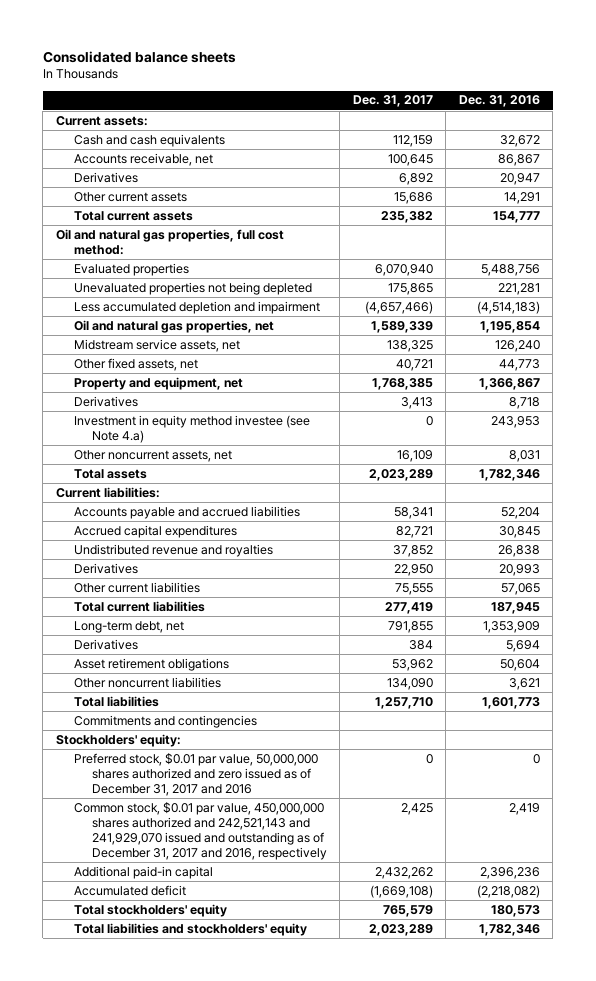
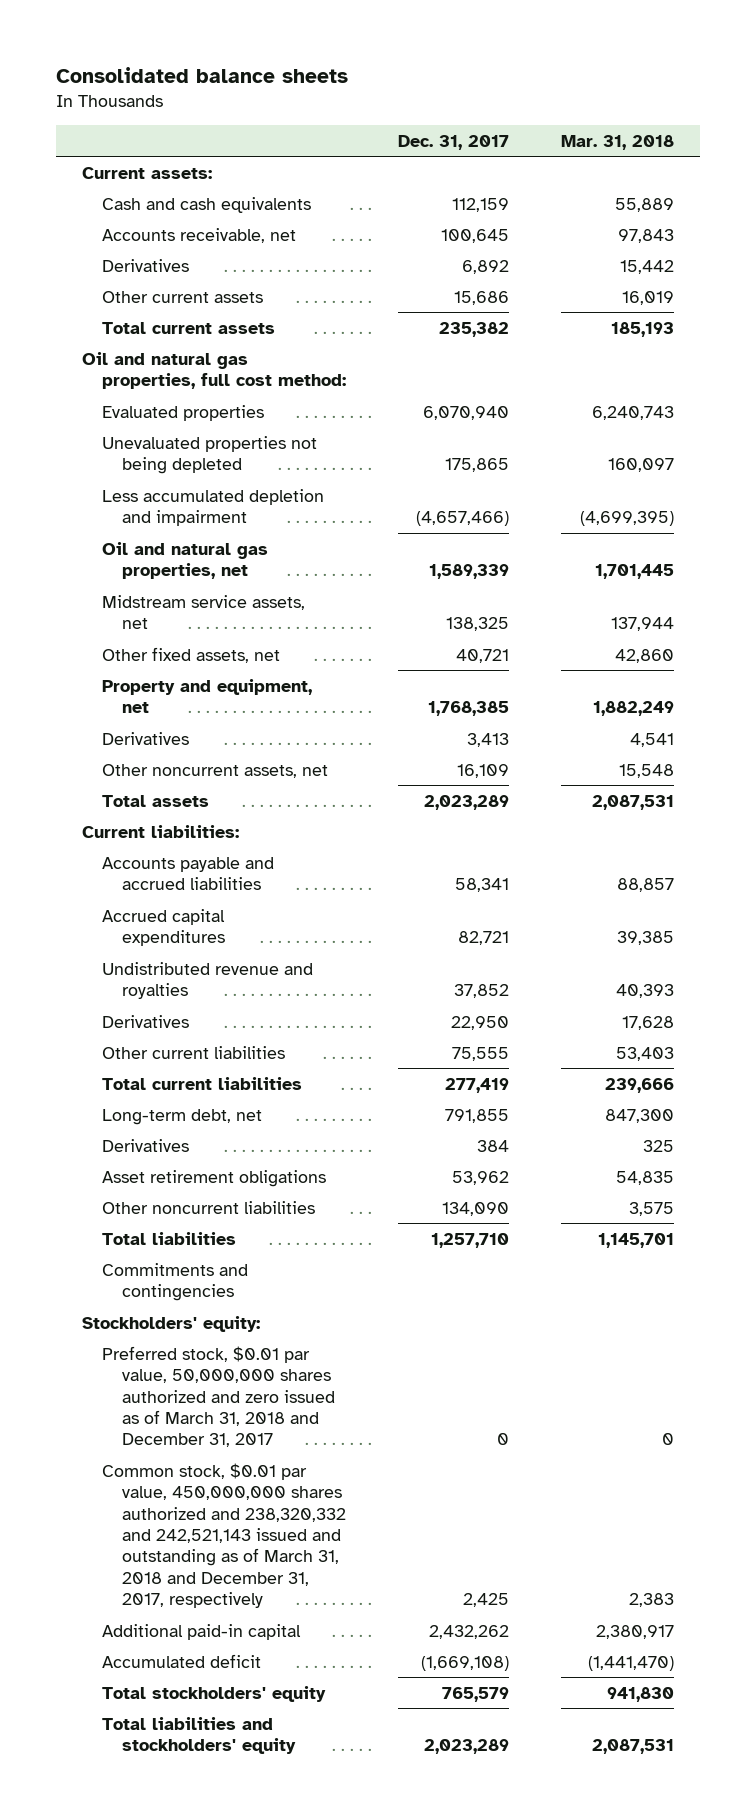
[458,95,540,108] Dec. 31, 2016 -> none
none -> [560,134,674,150] Mar. 31, 2018
[73,414,310,443] Investment in equity method investee (see Note 4.a) -> none
[73,752,318,797] Preferred stock, $0.01 par value, 50,000,000 shares authorized and zero issued as of December 31, 2017 and 2016 -> [101,1345,335,1448] Preferred stock, $0.01 par value, 50,000,000 shares authorized and zero issued as of March 31, 2018 and December 31, 2017
[73,801,327,861] Common stock, $0.01 par value, 450,000,000 shares authorized and 242,521,143 and 241,929,070 issued and outstanding as of December 31, 2017 and 2016, respectively -> [101,1462,346,1609] Common stock, $0.01 par value, 450,000,000 shares authorized and 238,320,332 and 242,521,143 issued and outstanding as of March 31, 2018 and December 31, 2017, respectively

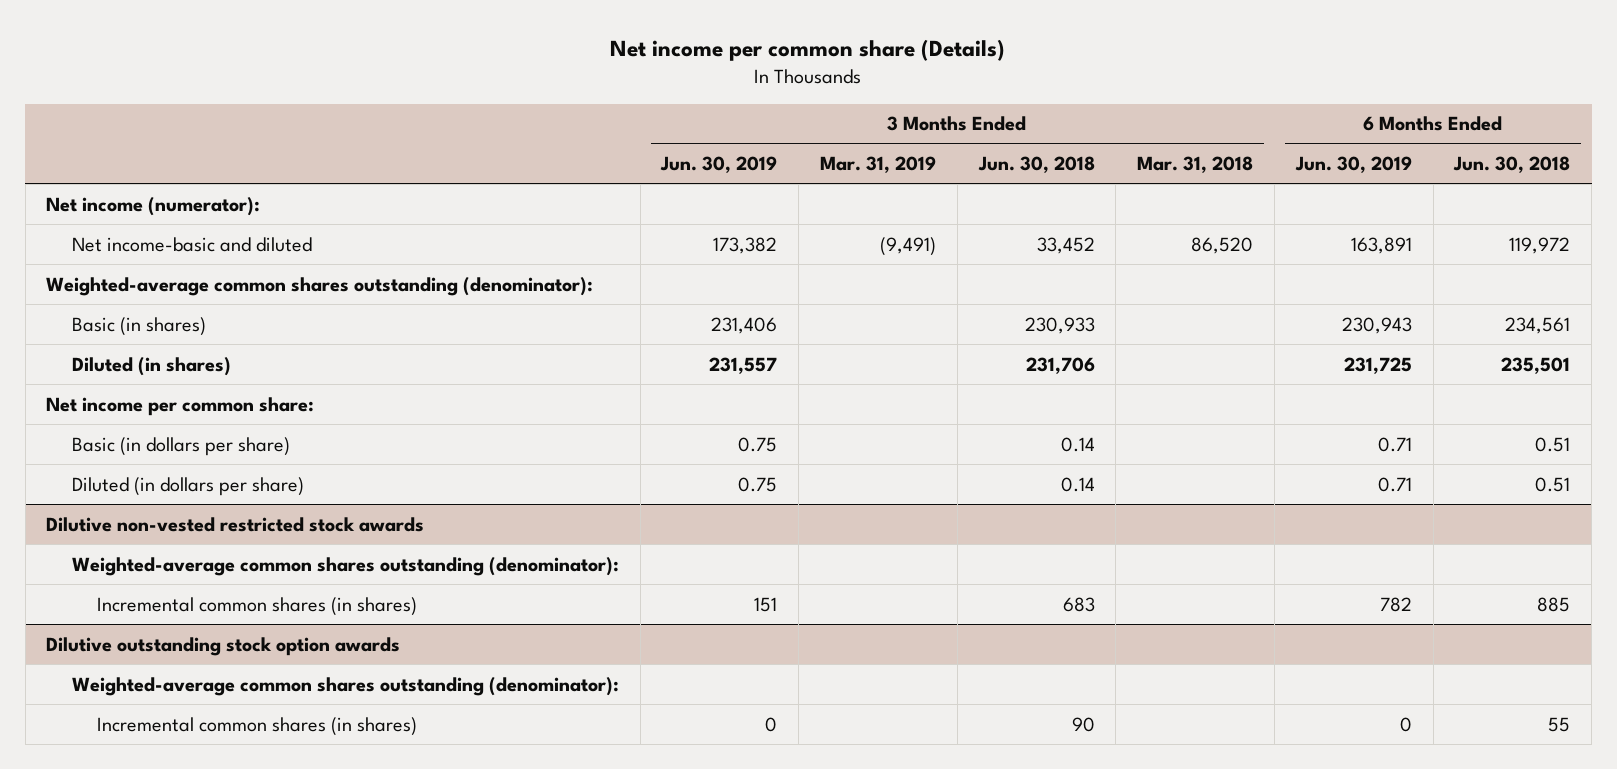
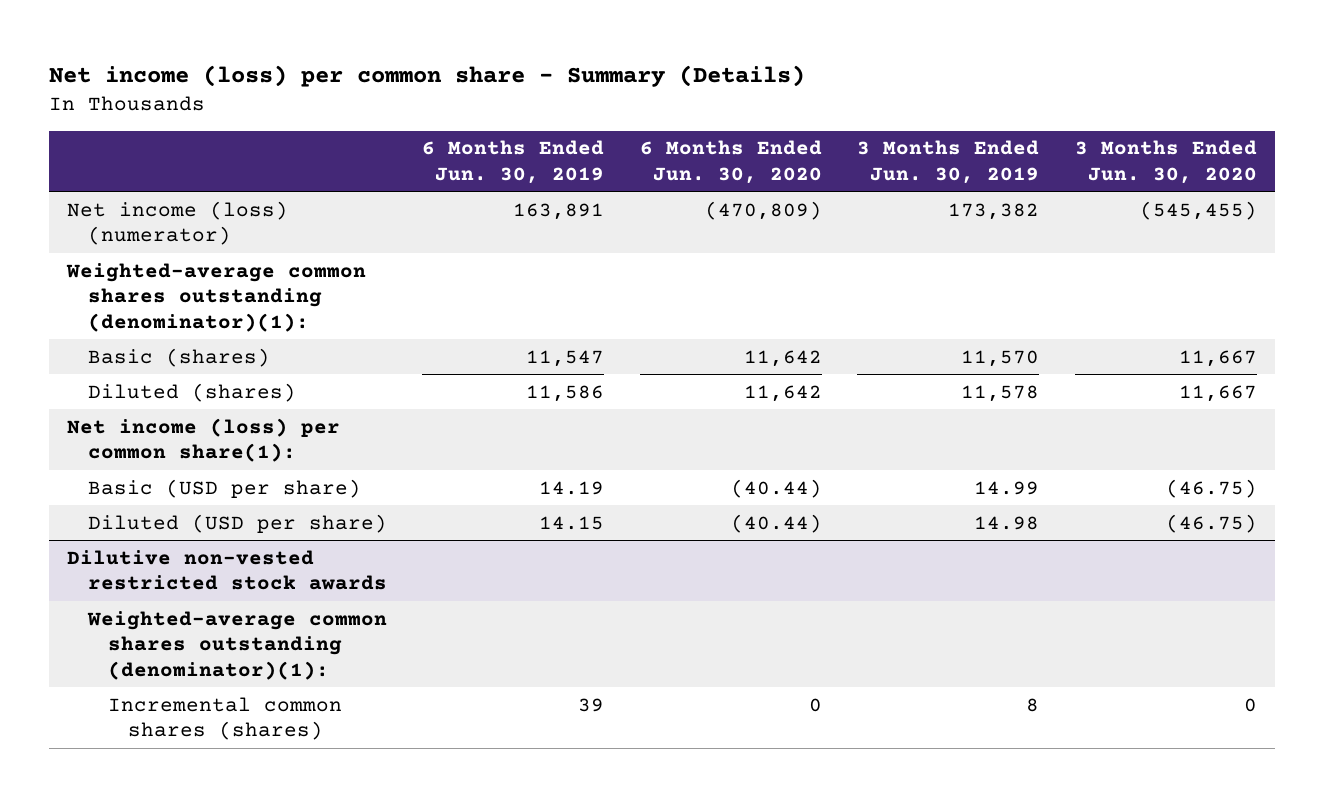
[610,39,1006,62] Net income per common share (Details) -> [49,64,806,87] Net income (loss) per common share - Summary (Details)
[820,156,937,174] Mar. 31, 2019 -> none
[977,156,1095,174] Jun. 30, 2018 -> none
[1137,156,1254,174] Mar. 31, 2018 -> none
[1453,156,1571,174] Jun. 30, 2018 -> none
none -> [639,140,822,184] 6 Months Ended Jun. 30, 2020
none -> [1074,140,1257,184] 3 Months Ended Jun. 30, 2020
[46,196,261,216] Net income (numerator): -> none
[71,236,312,252] Net income-basic and diluted -> [67,200,289,246] Net income (loss) (numerator)
[46,276,594,296] Weighted-average common shares outstanding (denominator): -> [66,262,367,332] Weighted-average common shares outstanding (denominator)(1):
[71,316,206,336] Basic (in shares) -> [87,347,270,367] Basic (shares)
[711,316,778,334] 231,406 -> [961,349,1040,367] 11,570
[1341,316,1412,334] 230,943 -> [526,349,605,367] 11,547
[71,356,231,376] Diluted (in shares) -> [87,382,296,402] Diluted (shares)
[709,356,778,374] 231,557 -> [961,384,1040,402] 11,578
[1343,356,1412,374] 231,725 -> [526,384,605,402] 11,586
[46,396,315,416] Net income per common share: -> [67,417,341,463] Net income (loss) per common share(1):
[71,436,290,456] Basic (in dollars per share) -> [87,478,361,498] Basic (USD per share)
[738,436,778,452] 0.75 -> [974,480,1040,495] 14.99
[1377,436,1412,452] 0.71 -> [539,480,605,495] 14.19
[71,476,304,496] Diluted (in dollars per share) -> [87,513,387,533] Diluted (USD per share)
[738,476,778,492] 0.75 -> [974,515,1040,530] 14.98
[1377,476,1412,492] 0.71 -> [539,515,605,530] 14.15
[46,636,401,656] Dilutive outstanding stock option awards -> none
[71,676,619,696] Weighted-average common shares outstanding (denominator): -> none
[97,716,418,736] Incremental common shares (in shares) -> none
[71,556,619,576] Weighted-average common shares outstanding (denominator): -> [86,610,387,680] Weighted-average common shares outstanding (denominator)(1):
[97,596,418,616] Incremental common shares (in shares) -> [107,696,342,741] Incremental common shares (shares)
[754,596,778,612] 151 -> [1026,697,1040,712] 8
[1379,596,1412,612] 782 -> [578,697,605,712] 39

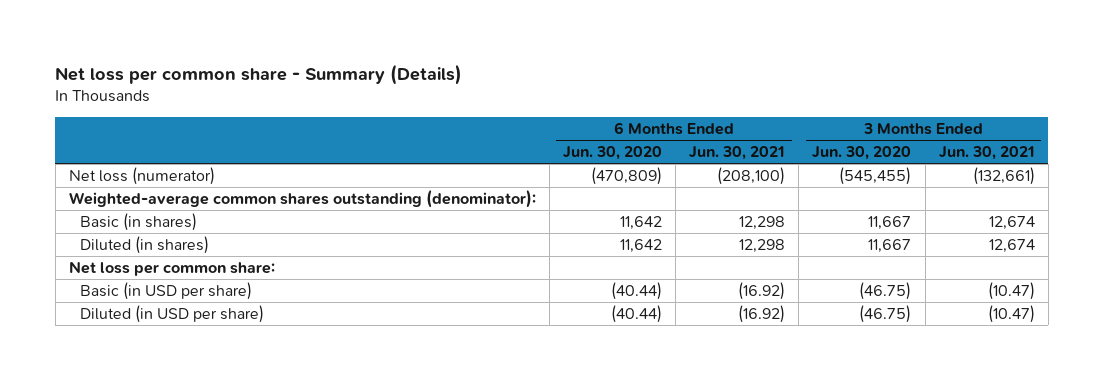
[49,64,806,87] Net income (loss) per common share - Summary (Details) -> [55,63,463,85] Net loss per common share - Summary (Details)
[422,140,605,184] 6 Months Ended Jun. 30, 2019 -> none
[857,140,1040,184] 3 Months Ended Jun. 30, 2019 -> none
none -> [689,146,786,161] Jun. 30, 2021
none -> [938,146,1035,161] Jun. 30, 2021
[67,549,387,591] Dilutive non-vested restricted stock awards -> none
[86,610,387,680] Weighted-average common shares outstanding (denominator)(1): -> none
[107,696,342,741] Incremental common shares (shares) -> none
[67,200,289,246] Net income (loss) (numerator) -> [68,166,215,185] Net loss (numerator)
[66,262,367,332] Weighted-average common shares outstanding (denominator)(1): -> [68,189,536,208] Weighted-average common shares outstanding (denominator):
[87,347,270,367] Basic (shares) -> [80,212,198,231] Basic (in shares)
[87,382,296,402] Diluted (shares) -> [80,235,210,254] Diluted (in shares)
[67,417,341,463] Net income (loss) per common share(1): -> [68,260,275,276] Net loss per common share:
[87,478,361,498] Basic (USD per share) -> [80,281,253,300] Basic (in USD per share)
[87,513,387,533] Diluted (USD per share) -> [80,304,265,323] Diluted (in USD per share)

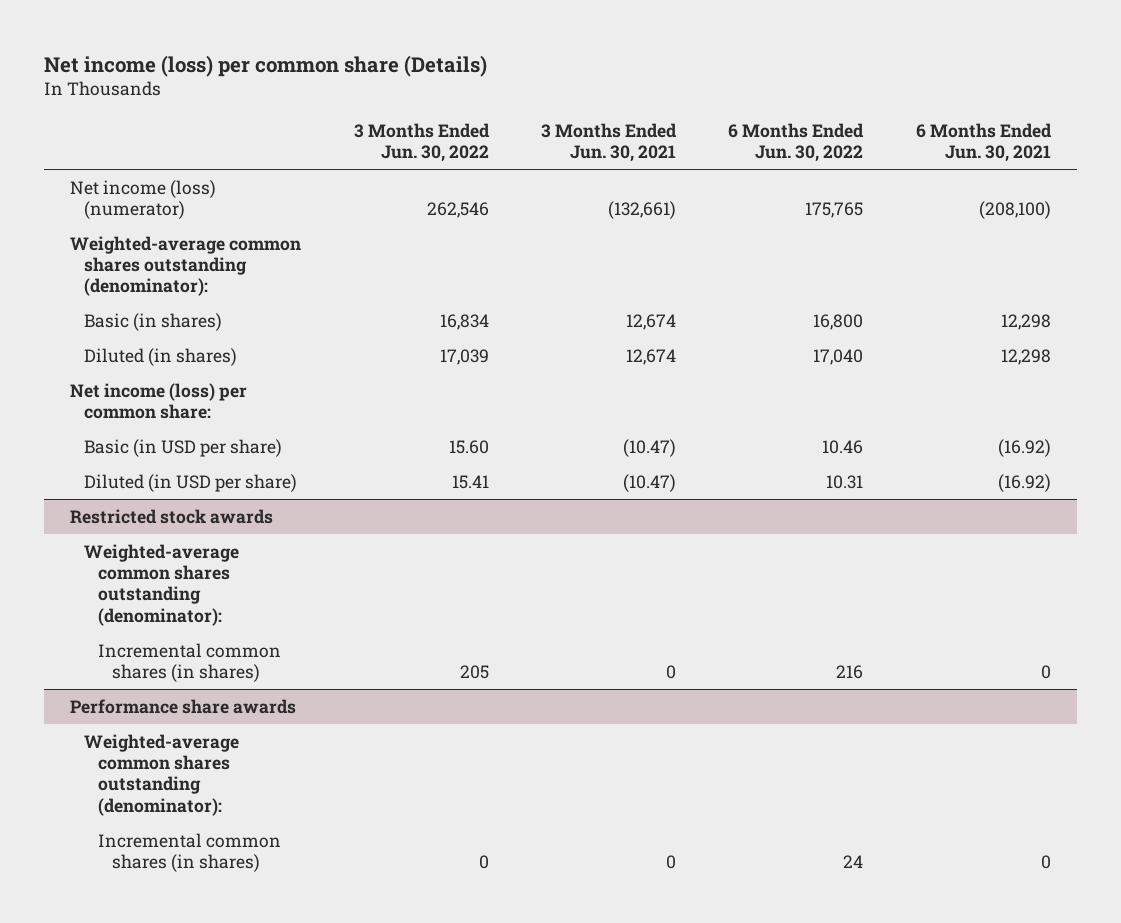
[55,63,463,85] Net loss per common share - Summary (Details) -> [44,54,488,77] Net income (loss) per common share (Details)
[563,146,663,161] Jun. 30, 2020 -> none
[812,146,912,161] Jun. 30, 2020 -> none
none -> [353,122,490,163] 3 Months Ended Jun. 30, 2022
none -> [728,122,865,163] 6 Months Ended Jun. 30, 2022
[68,166,215,185] Net loss (numerator) -> [70,179,217,220] Net income (loss) (numerator)
[68,260,275,276] Net loss per common share: -> [70,382,248,420] Net income (loss) per common share:
none -> [70,508,274,524] Restricted stock awards
none -> [84,543,240,626] Weighted-average common shares outstanding (denominator):
none -> [98,642,282,683] Incremental common shares (in shares)
none -> [70,698,297,714] Performance share awards
none -> [84,733,240,816] Weighted-average common shares outstanding (denominator):
none -> [98,832,282,873] Incremental common shares (in shares)

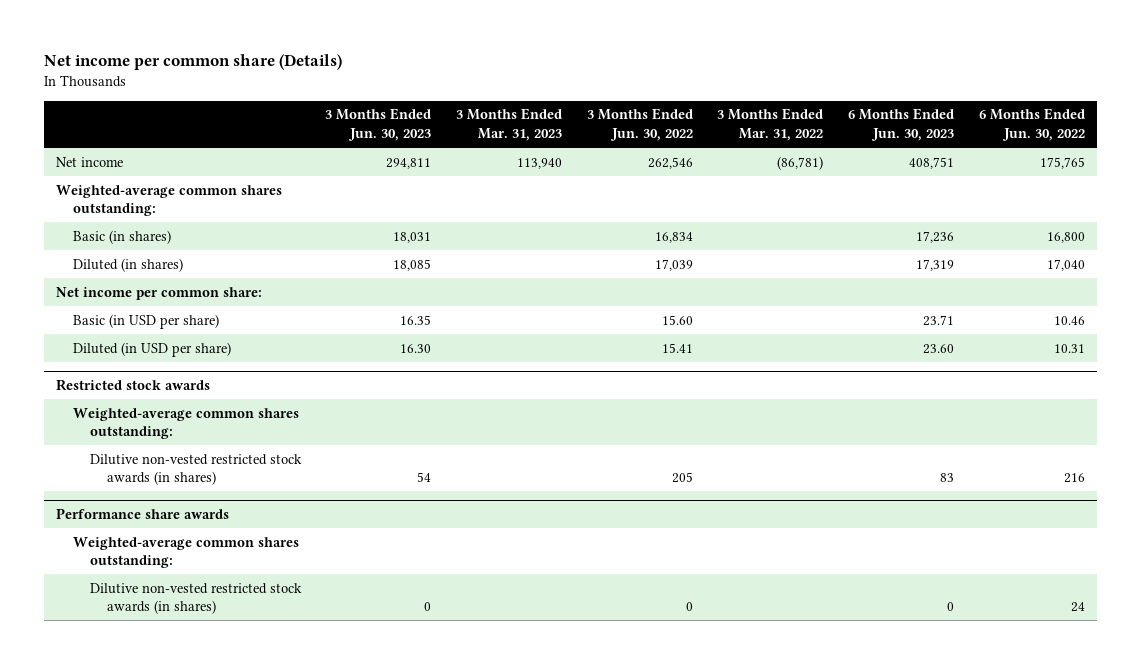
[44,54,488,77] Net income (loss) per common share (Details) -> [43,54,342,71] Net income per common share (Details)
[541,122,678,163] 3 Months Ended Jun. 30, 2021 -> none
[915,122,1052,163] 6 Months Ended Jun. 30, 2021 -> none
none -> [325,108,432,141] 3 Months Ended Jun. 30, 2023
none -> [455,108,562,141] 3 Months Ended Mar. 31, 2023
none -> [717,108,824,141] 3 Months Ended Mar. 31, 2022
none -> [847,108,954,141] 6 Months Ended Jun. 30, 2023
[70,179,217,220] Net income (loss) (numerator) -> [55,156,123,167] Net income
[70,235,302,297] Weighted-average common shares outstanding (denominator): -> [55,184,282,217] Weighted-average common shares outstanding:
[70,382,248,420] Net income (loss) per common share: -> [55,286,262,300] Net income per common share:
[84,543,240,626] Weighted-average common shares outstanding (denominator): -> [72,407,299,440] Weighted-average common shares outstanding:
[98,642,282,683] Incremental common shares (in shares) -> [89,453,302,486] Dilutive non-vested restricted stock awards (in shares)
[84,733,240,816] Weighted-average common shares outstanding (denominator): -> [72,536,299,569] Weighted-average common shares outstanding:
[98,832,282,873] Incremental common shares (in shares) -> [89,582,302,615] Dilutive non-vested restricted stock awards (in shares)

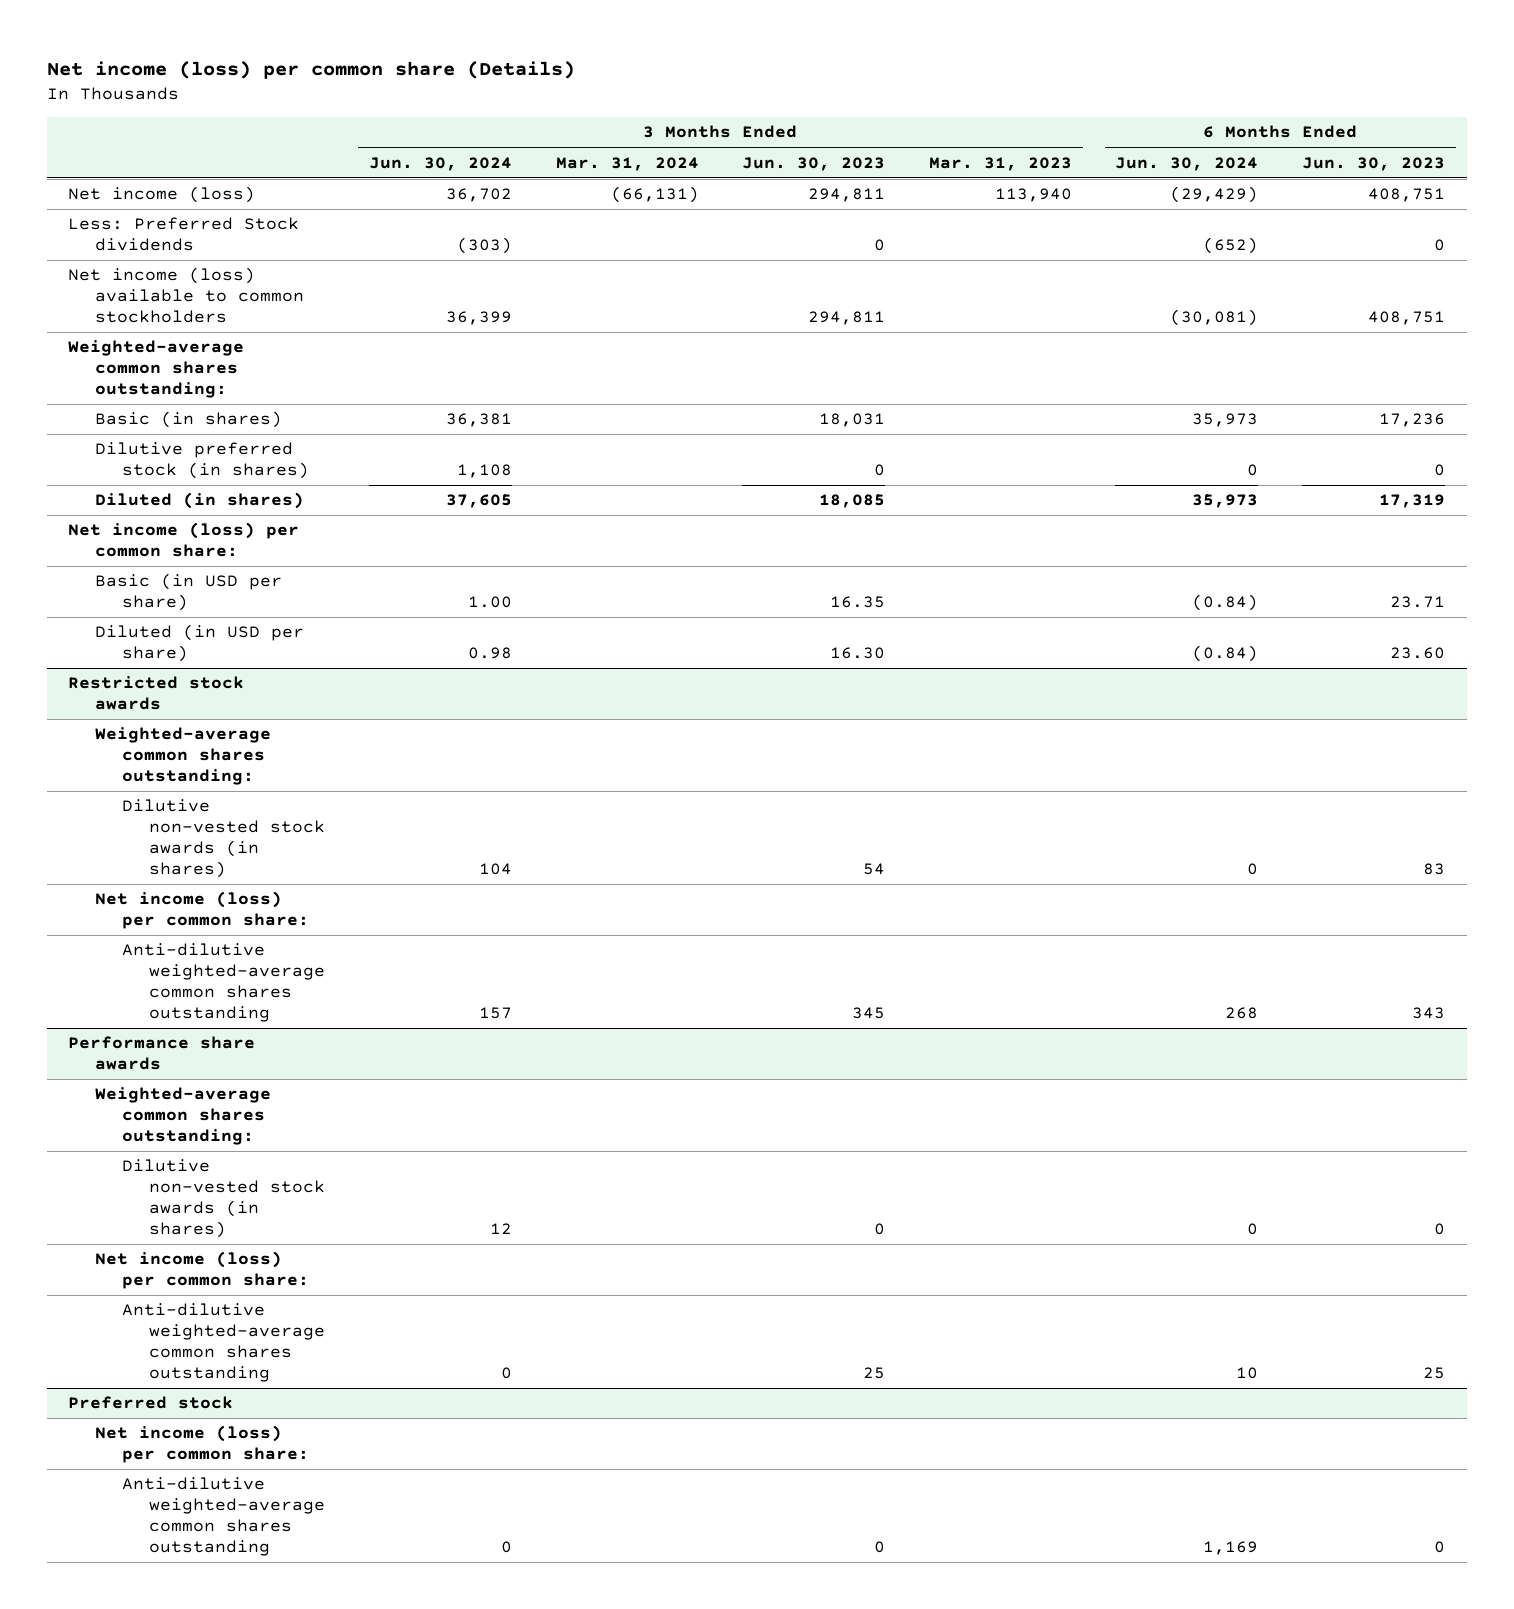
[43,54,342,71] Net income per common share (Details) -> [46,60,575,79] Net income (loss) per common share (Details)
[586,108,693,141] 3 Months Ended Jun. 30, 2022 -> none
[717,108,824,141] 3 Months Ended Mar. 31, 2022 -> none
[978,108,1085,141] 6 Months Ended Jun. 30, 2022 -> none
none -> [368,156,512,171] Jun. 30, 2024
none -> [555,156,699,171] Mar. 31, 2024
none -> [1115,156,1259,171] Jun. 30, 2024
[55,156,123,167] Net income -> [68,186,256,204] Net income (loss)
none -> [68,217,300,252] Less: Preferred Stock dividends
none -> [68,267,305,324] Net income (loss) available to common stockholders
none -> [95,442,310,480] Dilutive preferred stock (in shares)
[55,286,262,300] Net income per common share: -> [68,522,300,558] Net income (loss) per common share:
[89,453,302,486] Dilutive non-vested restricted stock awards (in shares) -> [122,799,326,879] Dilutive non-vested stock awards (in shares)
none -> [95,891,310,930] Net income (loss) per common share:
none -> [122,943,326,1023] Anti-dilutive weighted-average common shares outstanding
[89,582,302,615] Dilutive non-vested restricted stock awards (in shares) -> [122,1159,326,1239] Dilutive non-vested stock awards (in shares)
none -> [95,1251,310,1290] Net income (loss) per common share:
none -> [122,1303,326,1383] Anti-dilutive weighted-average common shares outstanding
none -> [68,1396,234,1410] Preferred stock
none -> [95,1425,310,1464] Net income (loss) per common share:
none -> [122,1477,326,1557] Anti-dilutive weighted-average common shares outstanding

